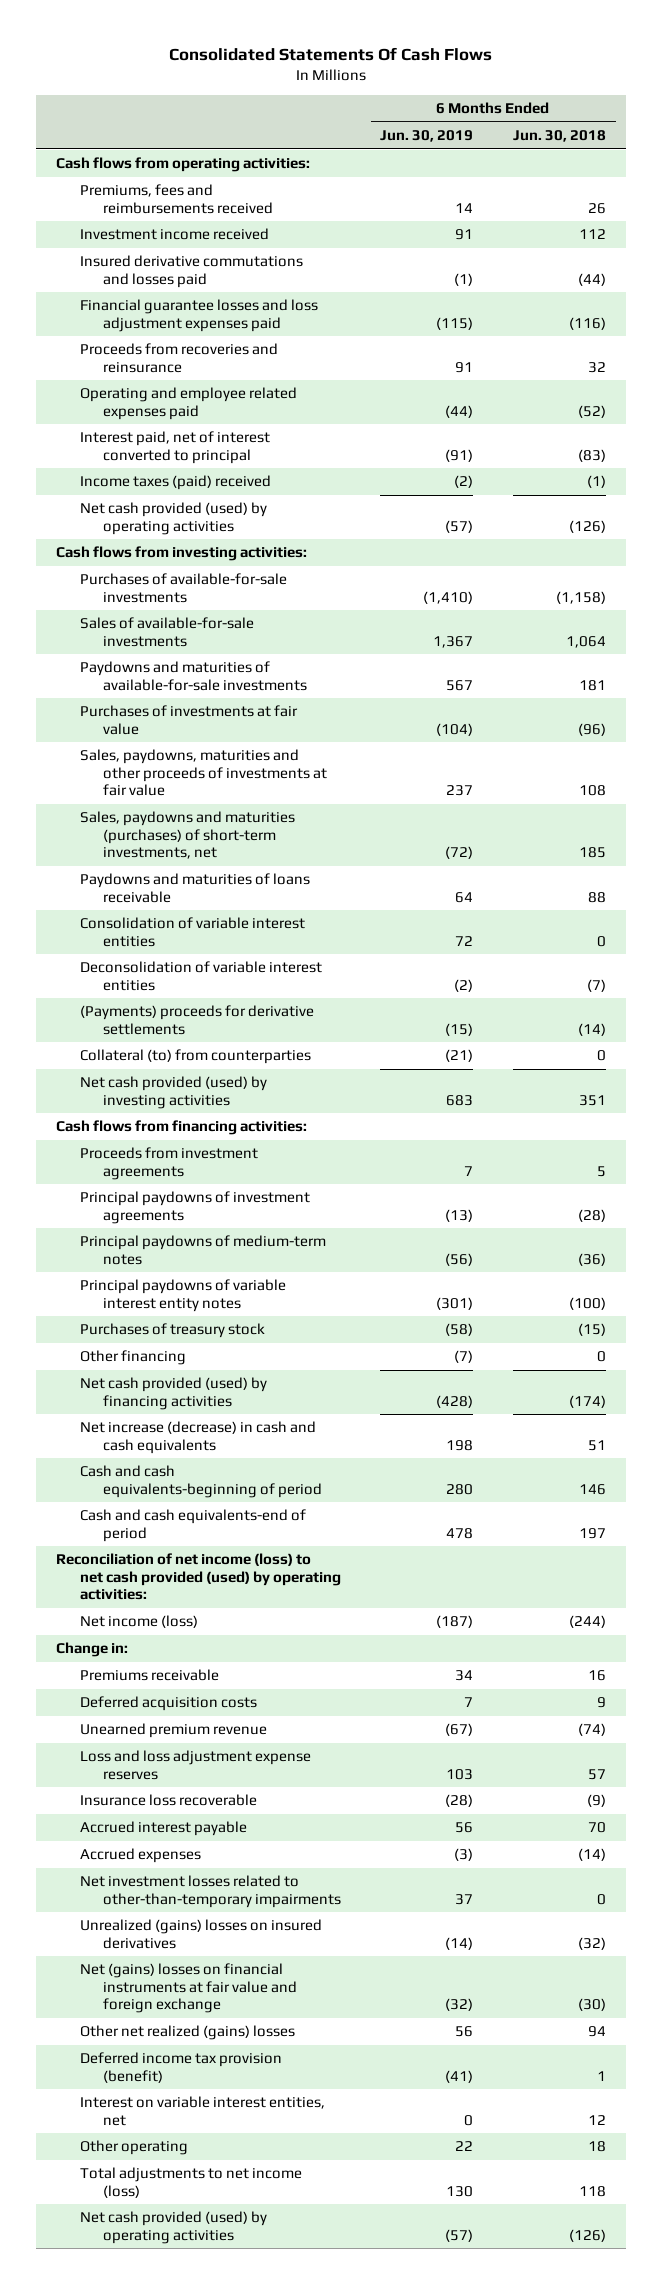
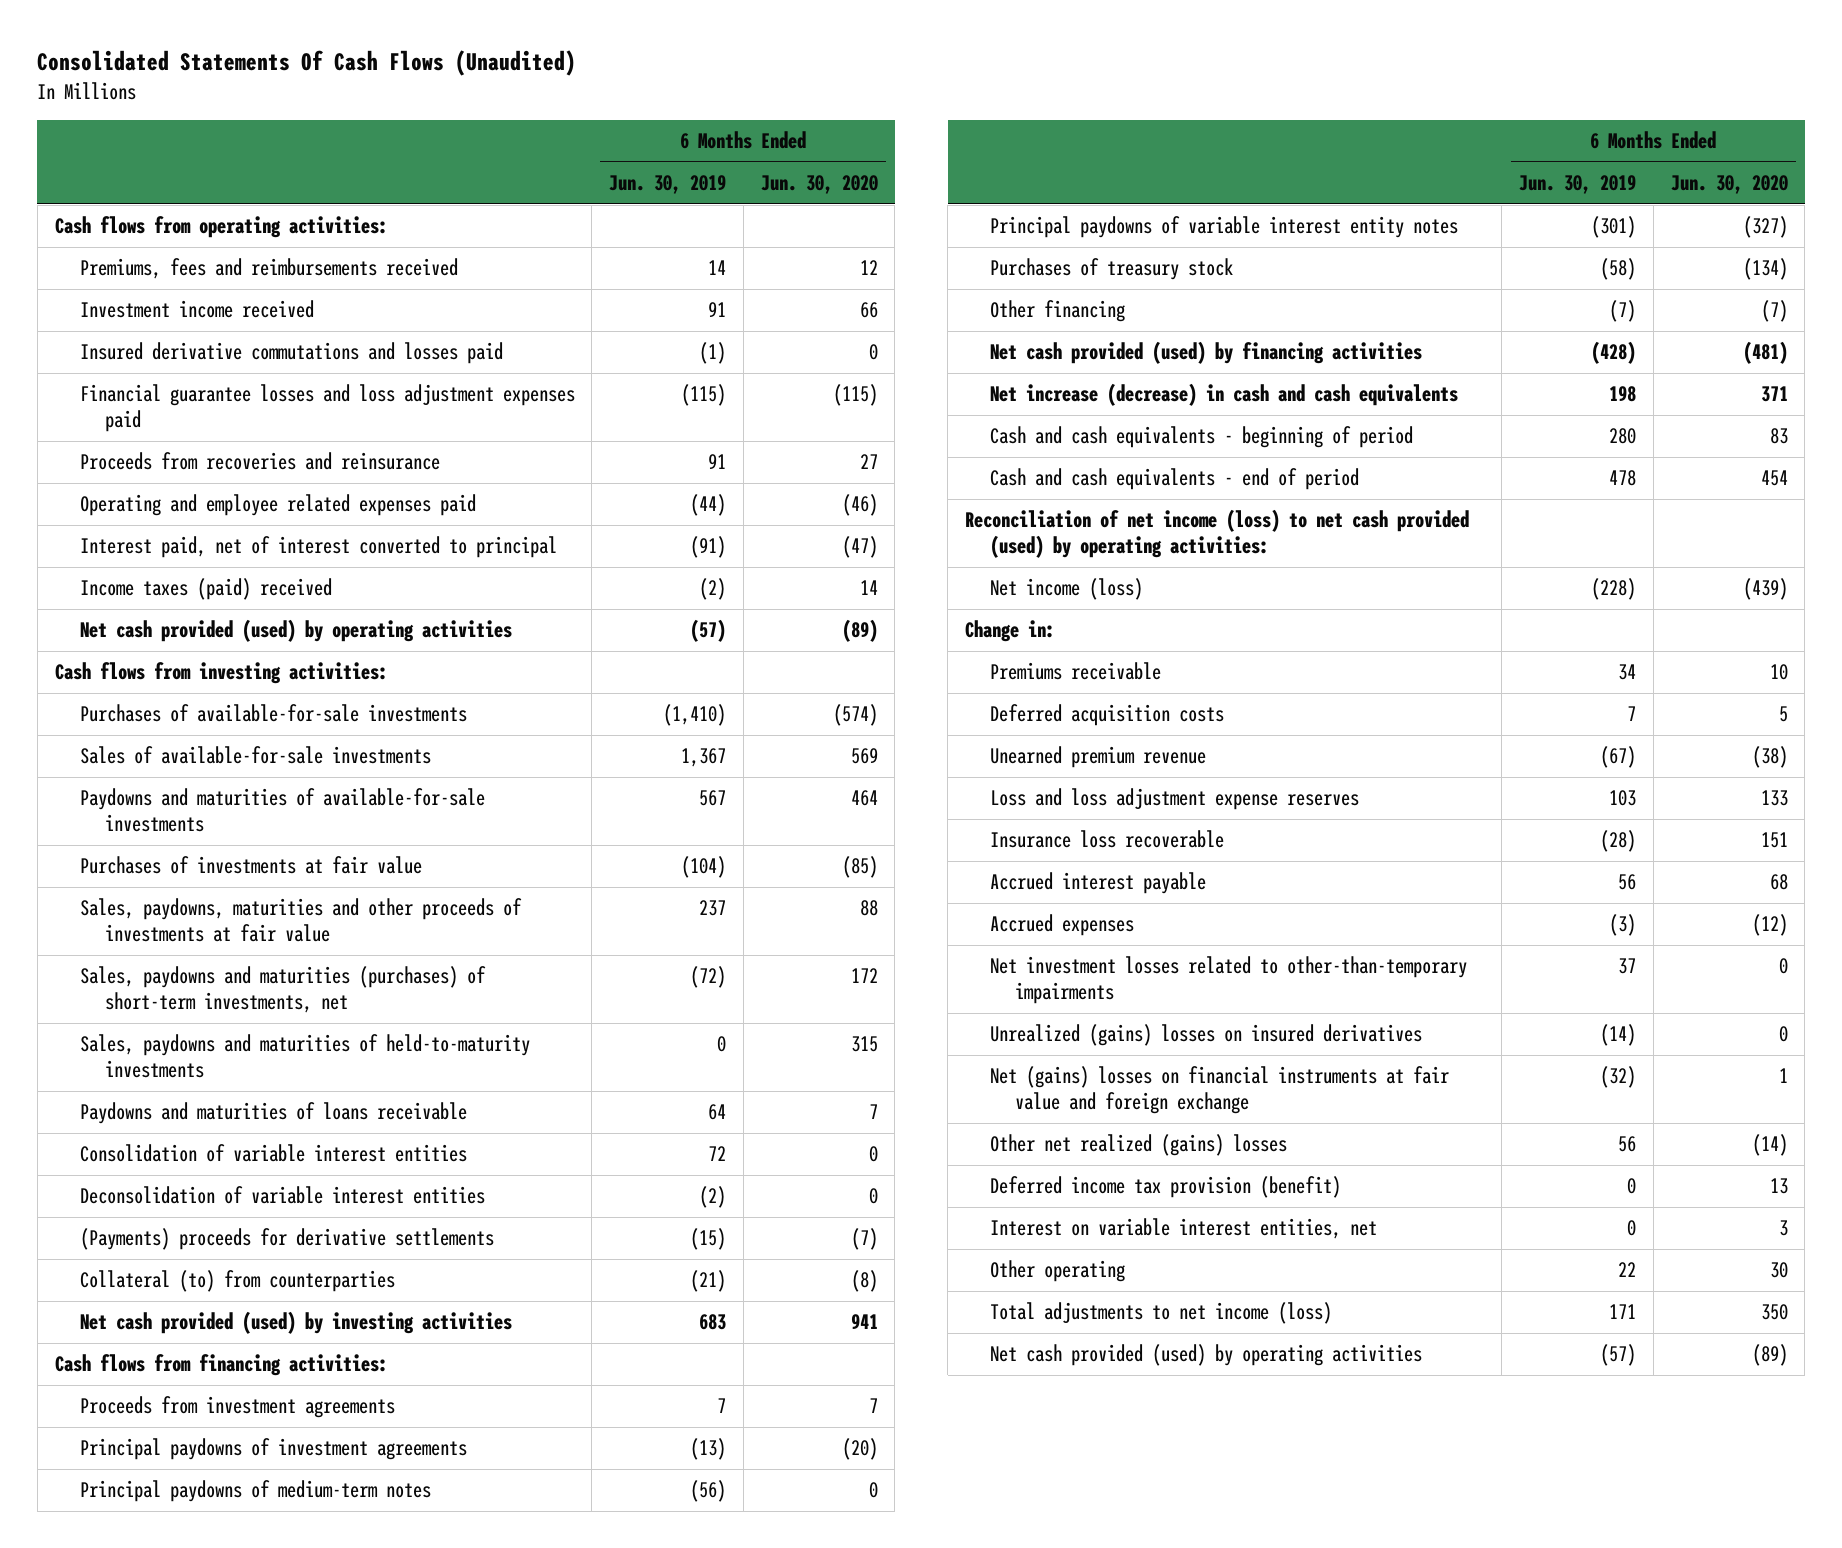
[169,46,493,61] Consolidated Statements Of Cash Flows -> [37,50,577,77] Consolidated Statements Of Cash Flows (Unaudited)
[512,129,606,142] Jun. 30, 2018 -> none
none -> [760,175,878,195] Jun. 30, 2020
none -> [79,1034,530,1079] Sales, paydowns and maturities of held-to-maturity investments
[79,1465,322,1498] Cash and cash equivalents-beginning of period -> [989,426,1413,449] Cash and cash equivalents - beginning of period
[79,1509,306,1542] Cash and cash equivalents-end of period -> [989,468,1359,491] Cash and cash equivalents - end of period
[436,1615,474,1629] (187) -> [1591,578,1637,601] (228)
[445,2069,474,2083] (41) -> [1627,1178,1637,1195] 0
[446,2185,474,2197] 130 -> [1609,1304,1637,1320] 171

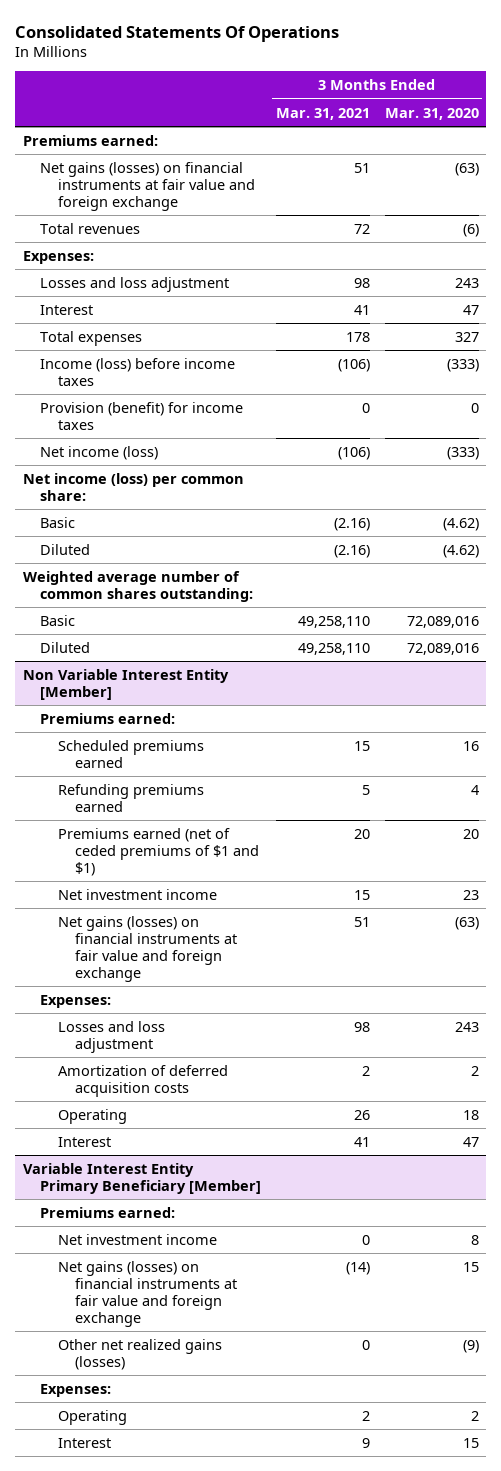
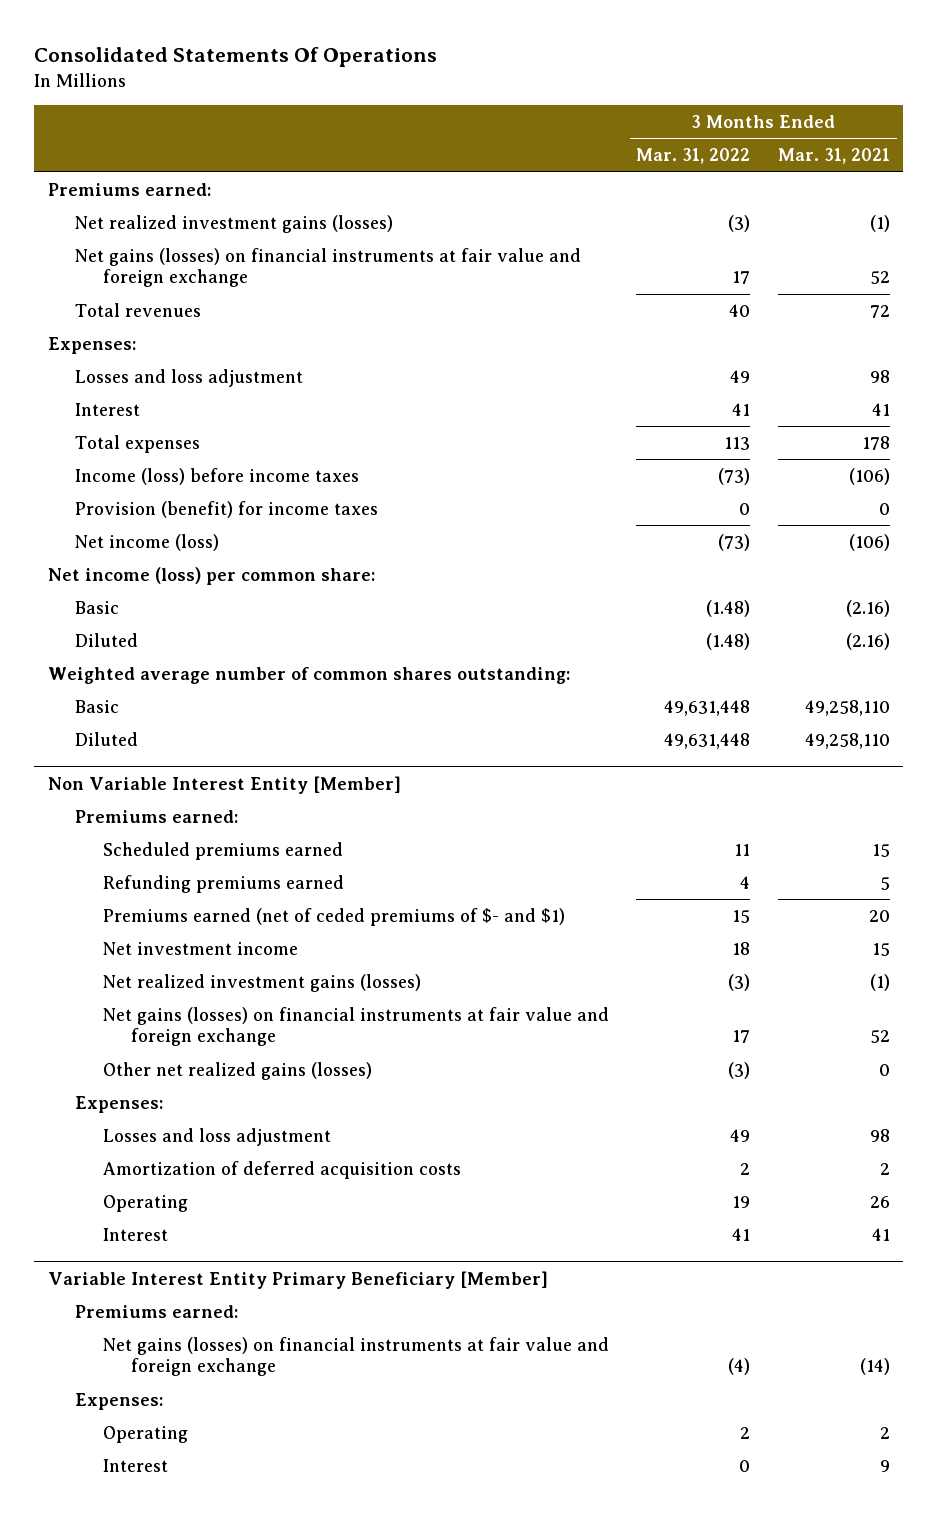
[384,107,479,120] Mar. 31, 2020 -> none
none -> [636,148,751,165] Mar. 31, 2022
none -> [75,214,394,233] Net realized investment gains (losses)
[353,162,370,173] 51 -> [869,271,890,285] 52
[57,827,260,876] Premiums earned (net of ceded premiums of $1 and $1) -> [103,907,566,926] Premiums earned (net of ceded premiums of $- and $1)
none -> [103,973,422,992] Net realized investment gains (losses)
[353,916,370,927] 51 -> [869,1030,890,1044] 52
none -> [103,1061,373,1080] Other net realized gains (losses)
[57,1233,217,1245] Net investment income -> none
[57,1338,222,1370] Other net realized gains (losses) -> none

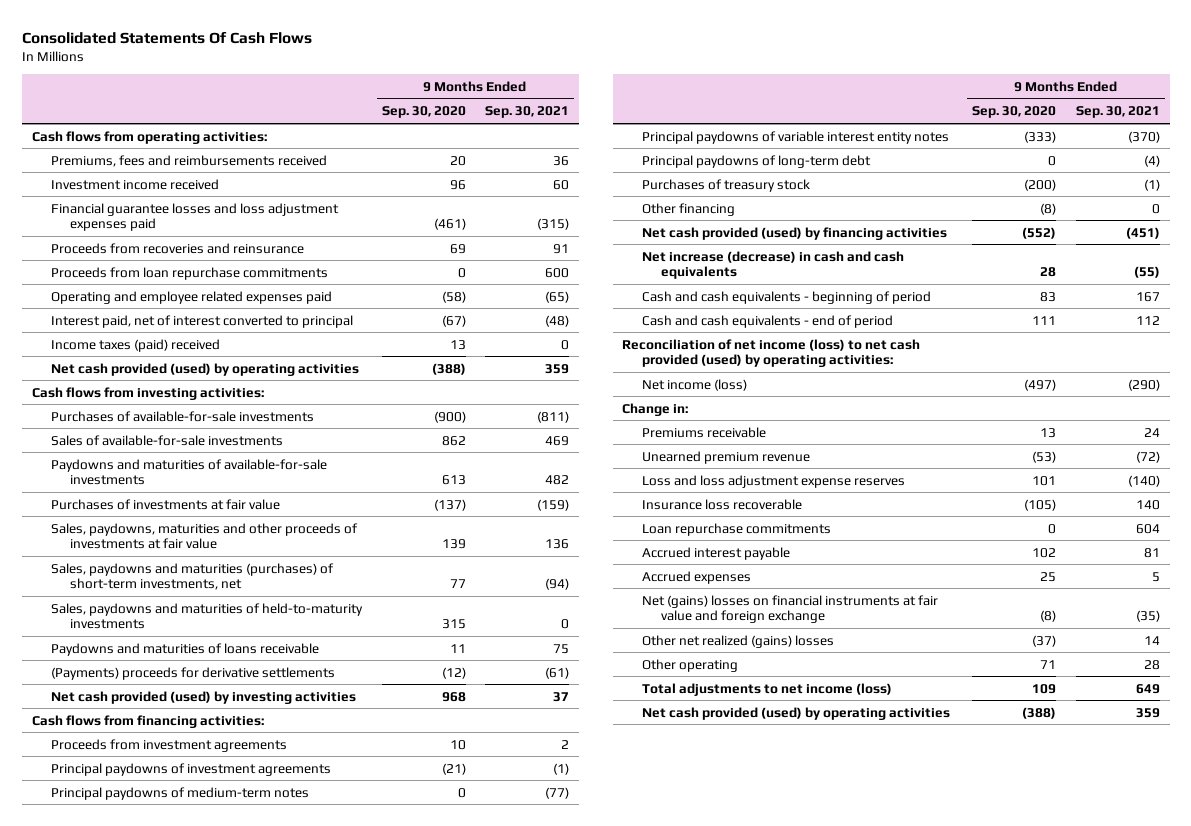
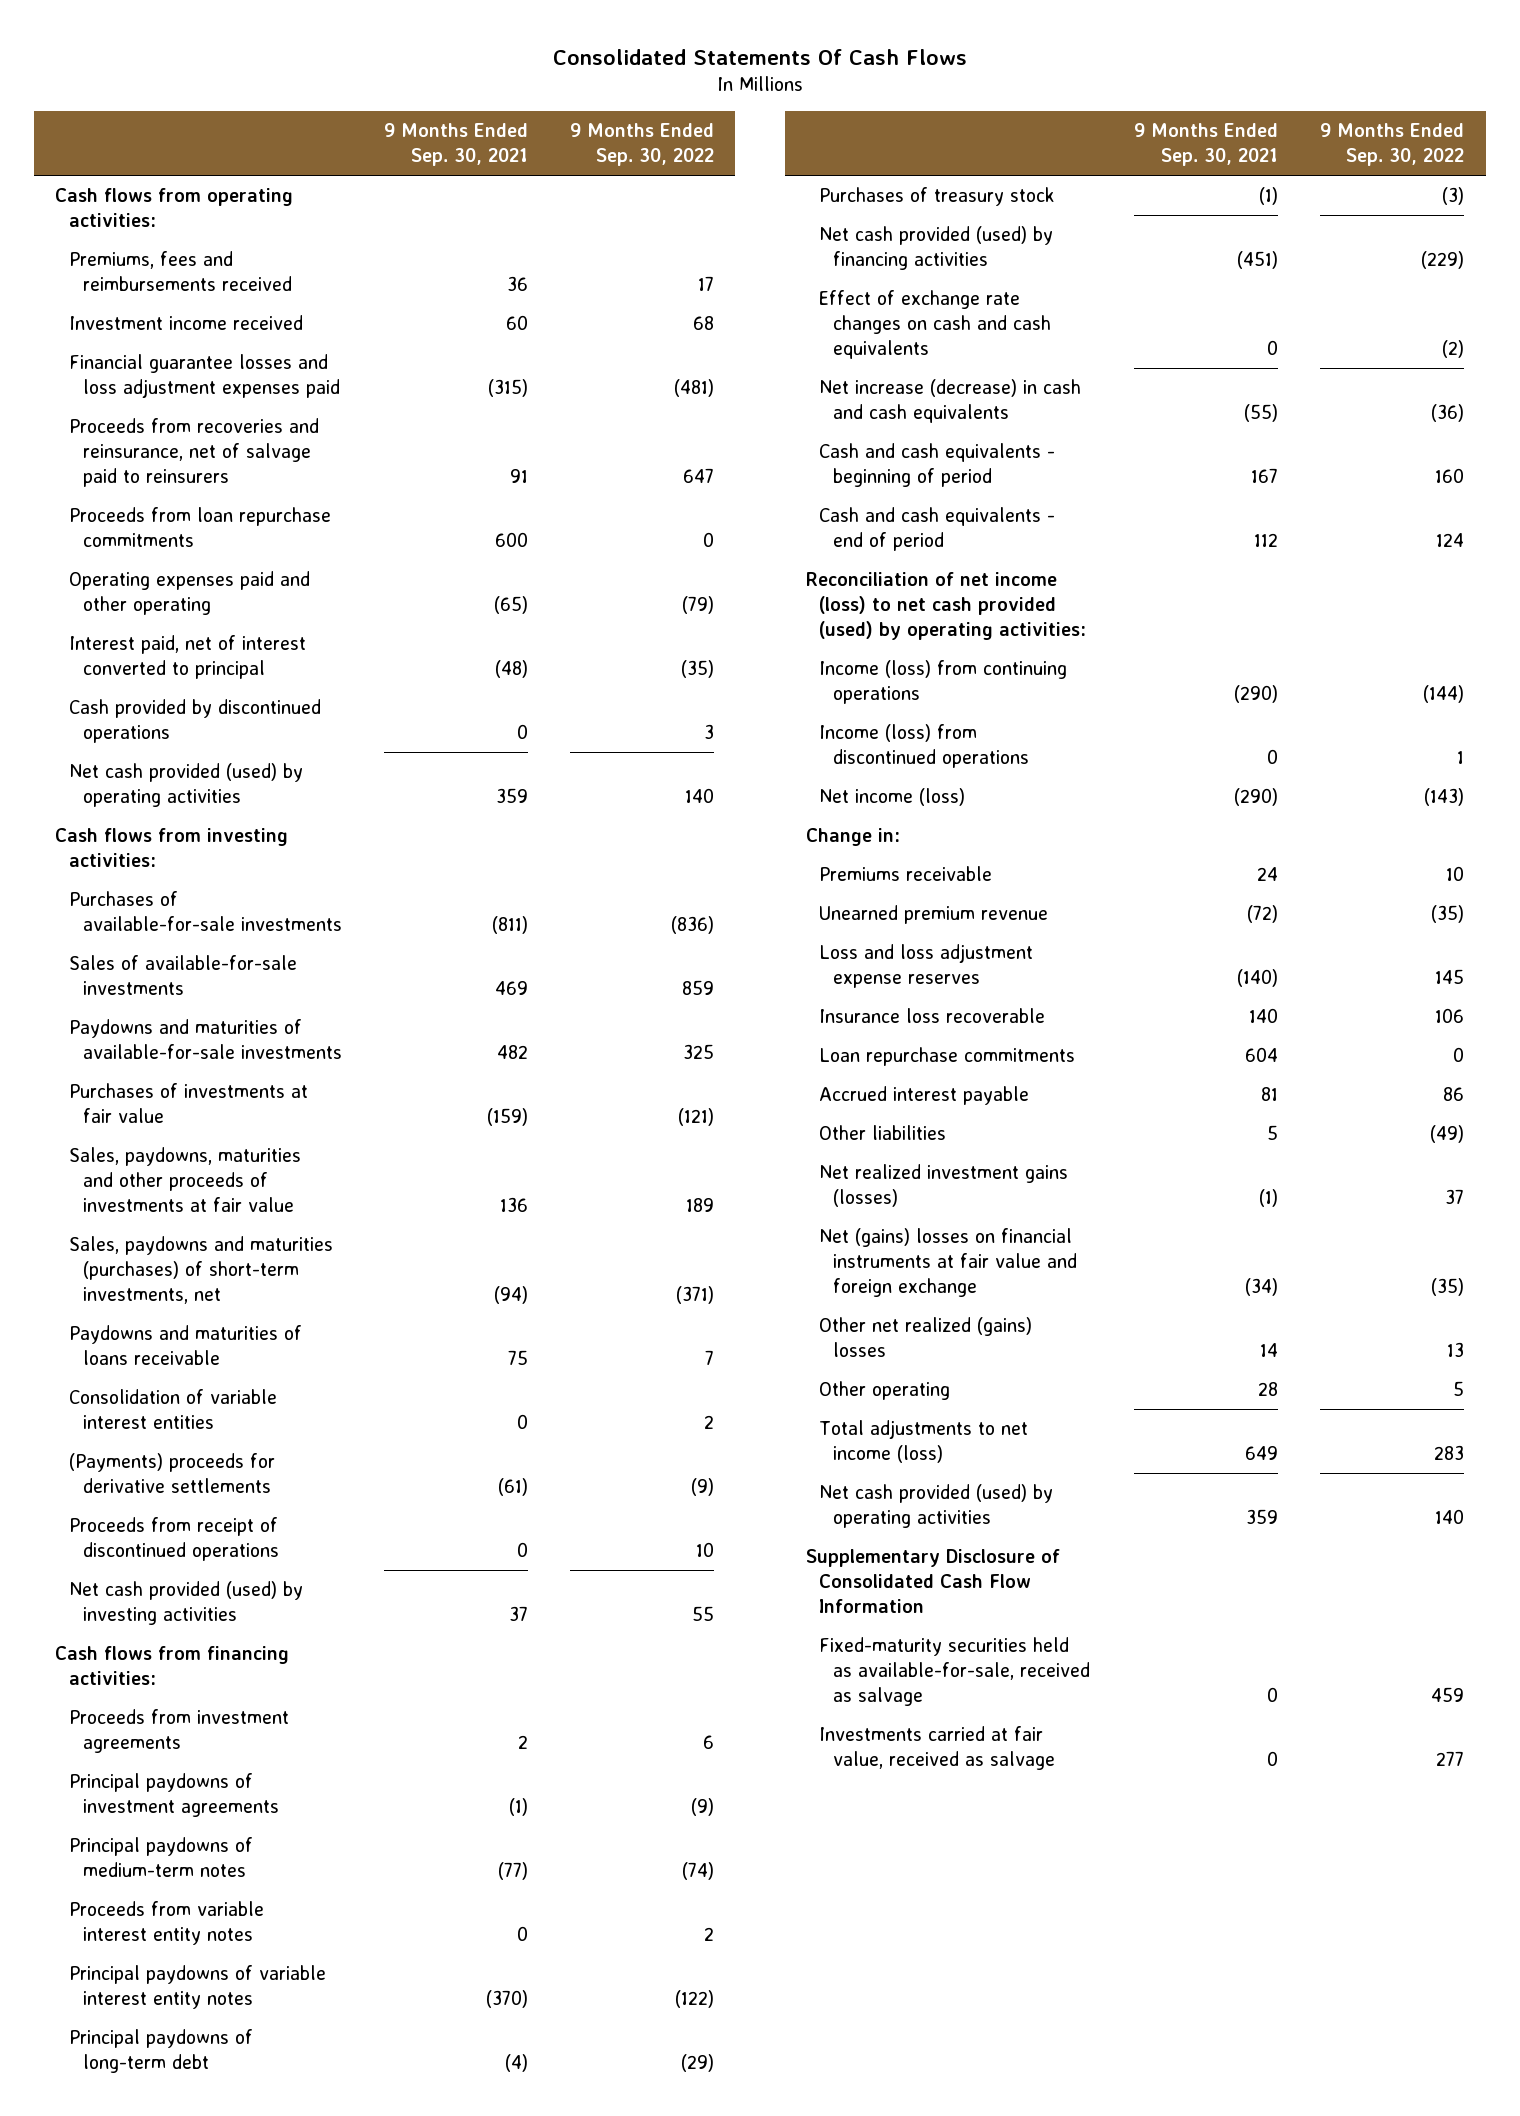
[381,106,466,119] Sep. 30, 2020 -> none
none -> [570,123,715,167] 9 Months Ended Sep. 30, 2022
[51,242,305,254] Proceeds from recoveries and reinsurance -> none
none -> [69,418,320,487] Proceeds from recoveries and reinsurance, net of salvage paid to reinsurers
[51,290,333,304] Operating and employee related expenses paid -> [69,571,311,616] Operating expenses paid and other operating
[51,338,221,352] Income taxes (paid) received -> none
none -> [69,699,322,744] Cash provided by discontinued operations
[51,602,364,630] Sales, paydowns and maturities of held-to-maturity investments -> none
none -> [69,1389,278,1430] Consolidation of variable interest entities
none -> [69,1517,280,1562] Proceeds from receipt of discontinued operations
none -> [69,1901,265,1946] Proceeds from variable interest entity notes
[641,202,735,216] Other financing -> none
none -> [819,290,1052,359] Effect of exchange rate changes on cash and cash equivalents
none -> [819,660,1068,705] Income (loss) from continuing operations
none -> [819,724,1030,769] Income (loss) from discontinued operations
[641,570,751,584] Accrued expenses -> none
none -> [819,1125,947,1141] Other liabilities
none -> [819,1164,1069,1208] Net realized investment gains (losses)
[1135,610,1160,623] (35) -> [1245,1277,1279,1296] (34)
none -> [805,1549,1060,1613] Supplementary Disclosure of Consolidated Cash Flow Information
none -> [819,1637,1091,1706] Fixed-maturity securities held as available-for-sale, received as salvage
none -> [819,1726,1056,1771] Investments carried at fair value, received as salvage

